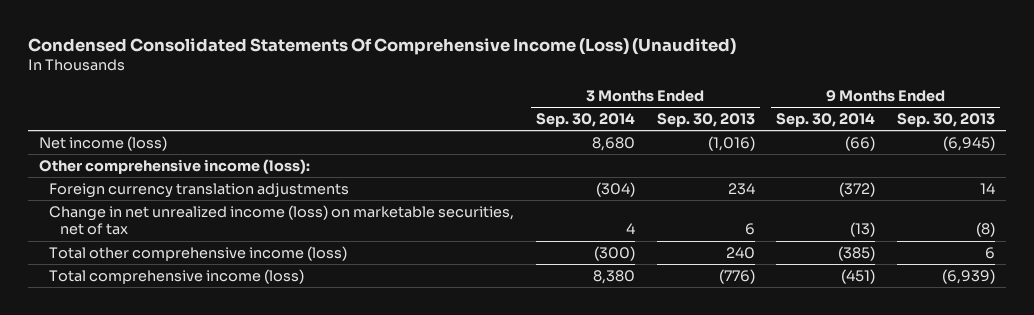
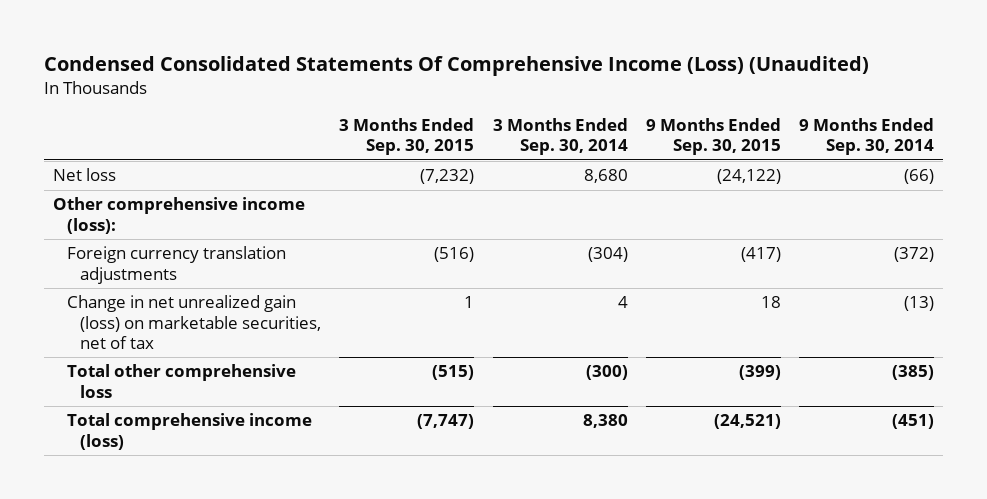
[656,113,755,128] Sep. 30, 2013 -> none
[896,113,995,128] Sep. 30, 2013 -> none
none -> [339,117,475,156] 3 Months Ended Sep. 30, 2015
none -> [645,117,781,156] 9 Months Ended Sep. 30, 2015
[39,135,168,151] Net income (loss) -> [53,168,117,182] Net loss
[49,204,515,236] Change in net unrealized income (loss) on marketable securities, net of tax -> [66,295,322,349] Change in net unrealized gain (loss) on marketable securities, net of tax
[49,245,348,261] Total other comprehensive income (loss) -> [66,364,296,398] Total other comprehensive loss

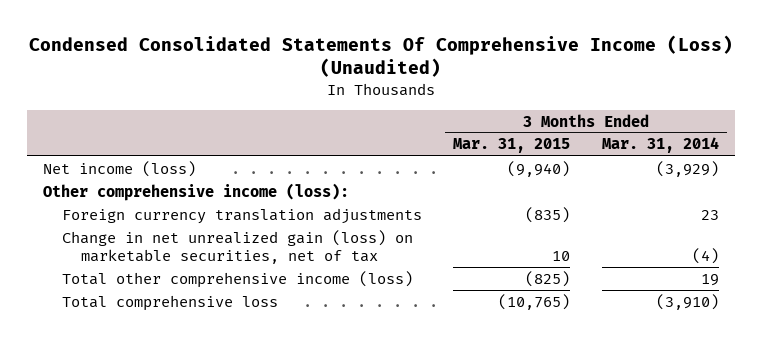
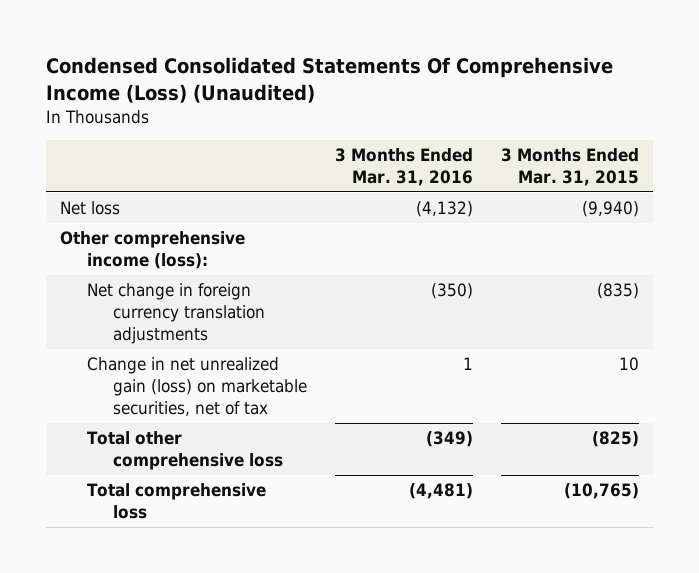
[601,137,719,154] Mar. 31, 2014 -> none
none -> [335,148,474,187] 3 Months Ended Mar. 31, 2016
[43,160,197,177] Net income (loss) -> [60,201,121,216] Net loss
[61,207,422,224] Foreign currency translation adjustments -> [86,283,266,344] Net change in foreign currency translation adjustments
[61,270,413,288] Total other comprehensive income (loss) -> [86,431,284,471] Total other comprehensive loss

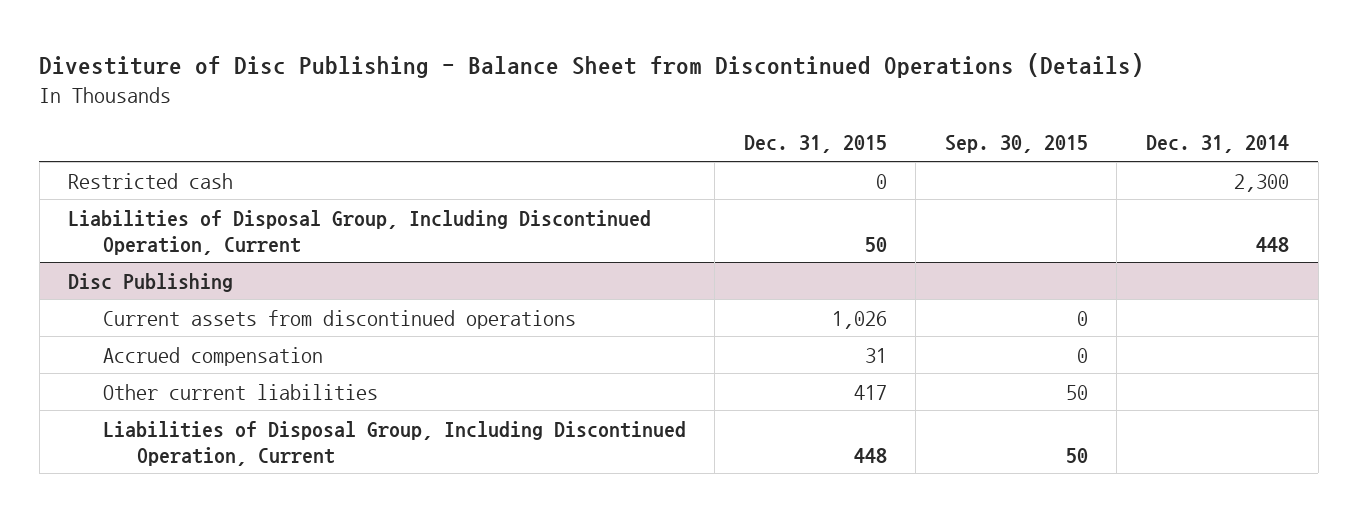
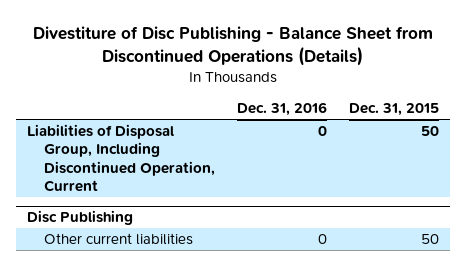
[944,135,1088,154] Sep. 30, 2015 -> none
[1146,135,1290,154] Dec. 31, 2014 -> none
none -> [237,102,328,117] Dec. 31, 2016
[68,172,234,189] Restricted cash -> none
[102,309,576,329] Current assets from discontinued operations -> none
[102,346,323,366] Accrued compensation -> none
[102,420,686,466] Liabilities of Disposal Group, Including Discontinued Operation, Current -> none
[853,384,887,400] 417 -> [421,234,440,245] 50

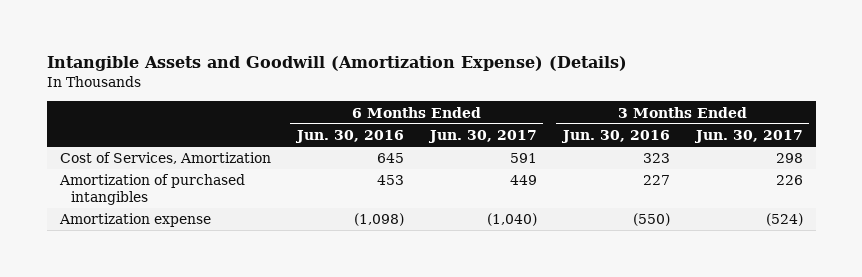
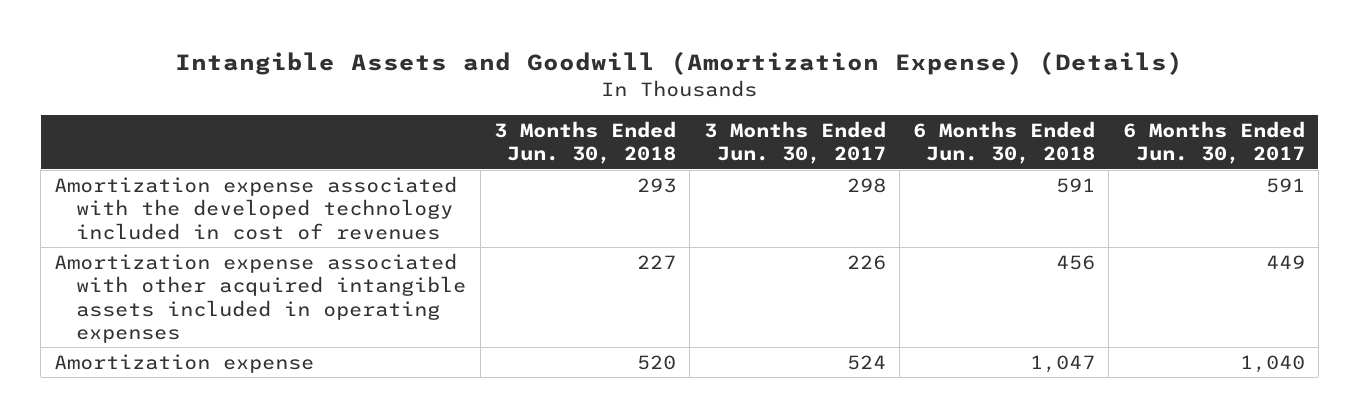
[294,130,404,144] Jun. 30, 2016 -> none
[560,130,670,144] Jun. 30, 2016 -> none
none -> [493,120,676,165] 3 Months Ended Jun. 30, 2018
none -> [913,120,1096,165] 6 Months Ended Jun. 30, 2018
[59,152,271,165] Cost of Services, Amortization -> [54,175,458,240] Amortization expense associated with the developed technology included in cost of revenues
[58,174,245,205] Amortization of purchased intangibles -> [54,252,467,343] Amortization expense associated with other acquired intangible assets included in operating expenses
[486,213,537,227] (1,040) -> [1239,354,1305,373] 1,040
[765,213,803,227] (524) -> [846,354,886,370] 524

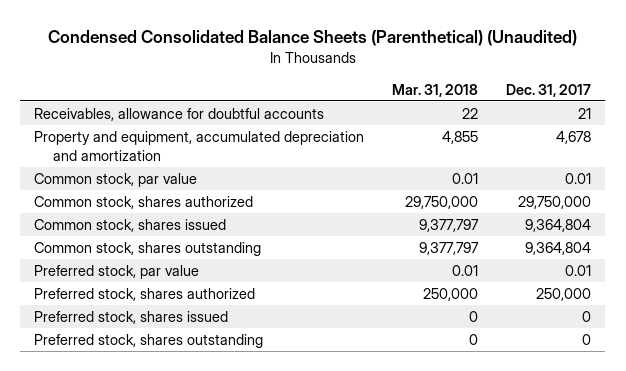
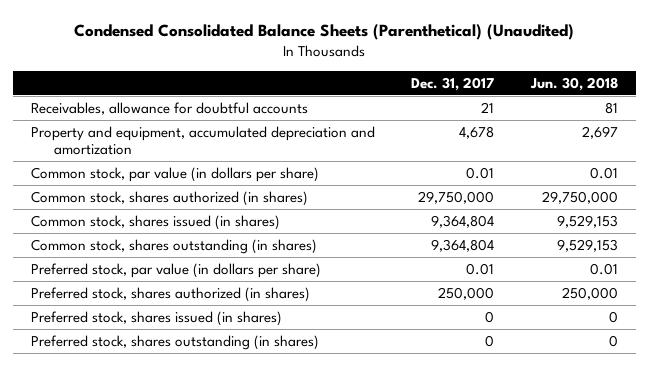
[392,83,479,97] Mar. 31, 2018 -> none
none -> [529,76,618,91] Jun. 30, 2018
[34,173,198,188] Common stock, par value -> [31,166,320,182] Common stock, par value (in dollars per share)
[34,196,254,210] Common stock, shares authorized -> [31,190,309,206] Common stock, shares authorized (in shares)
[34,219,227,233] Common stock, shares issued -> [31,214,281,230] Common stock, shares issued (in shares)
[34,242,262,257] Common stock, shares outstanding -> [31,238,318,254] Common stock, shares outstanding (in shares)
[34,265,200,280] Preferred stock, par value -> [31,262,322,278] Preferred stock, par value (in dollars per share)
[34,288,256,302] Preferred stock, shares authorized -> [31,286,311,302] Preferred stock, shares authorized (in shares)
[34,311,229,325] Preferred stock, shares issued -> [31,310,283,326] Preferred stock, shares issued (in shares)
[34,334,264,349] Preferred stock, shares outstanding -> [31,334,320,350] Preferred stock, shares outstanding (in shares)

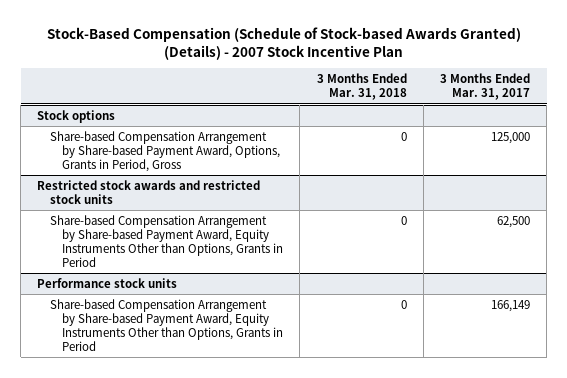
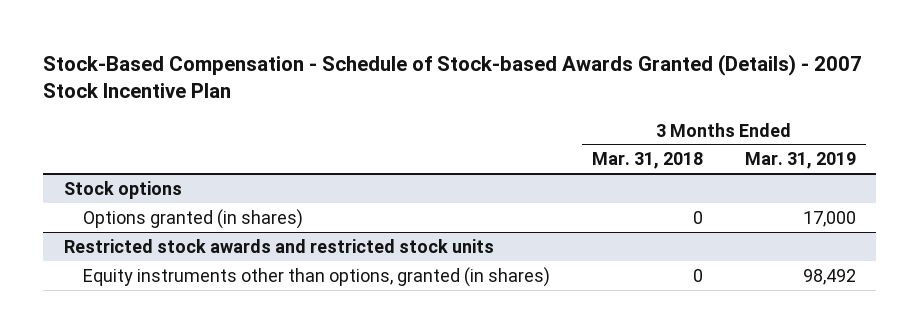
[46,26,521,60] Stock-Based Compensation (Schedule of Stock-based Awards Granted) (Details) - 2007 Stock Incentive Plan -> [42,53,862,99] Stock-Based Compensation - Schedule of Stock-based Awards Granted (Details) - 2007 Stock Incentive Plan
[439,73,530,101] 3 Months Ended Mar. 31, 2017 -> none
none -> [744,152,856,170] Mar. 31, 2019
[49,130,281,172] Share-based Compensation Arrangement by Share-based Payment Award, Options, Grants in Period, Gross -> [83,208,304,229] Options granted (in shares)
[37,277,178,288] Performance stock units -> none
[49,298,284,352] Share-based Compensation Arrangement by Share-based Payment Award, Equity Instruments Other than Options, Grants in Period -> none
[49,214,284,268] Share-based Compensation Arrangement by Share-based Payment Award, Equity Instruments Other than Options, Grants in Period -> [83,266,551,287] Equity instruments other than options, granted (in shares)

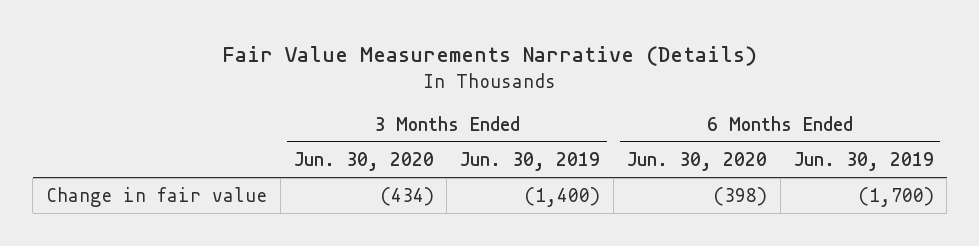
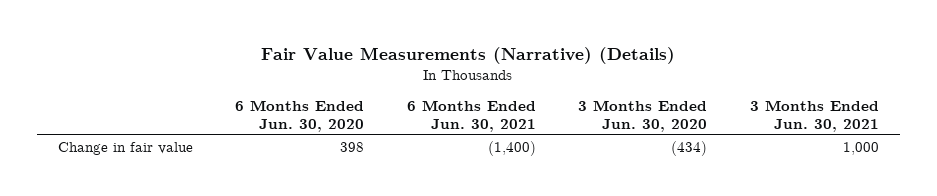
[221,45,757,66] Fair Value Measurements Narrative (Details) -> [261,46,676,64] Fair Value Measurements (Narrative) (Details)
[460,152,601,172] Jun. 30, 2019 -> none
[793,152,934,172] Jun. 30, 2019 -> none
none -> [406,99,536,132] 6 Months Ended Jun. 30, 2021
none -> [749,99,879,132] 3 Months Ended Jun. 30, 2021
[712,187,767,207] (398) -> [340,142,365,153] 398

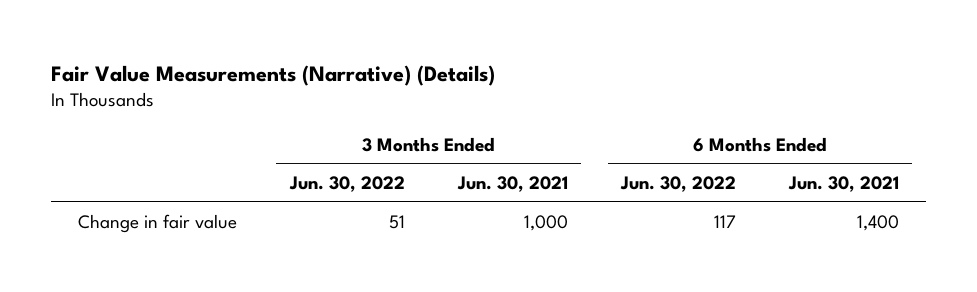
[235,99,365,132] 6 Months Ended Jun. 30, 2020 -> none
[578,99,708,132] 3 Months Ended Jun. 30, 2020 -> none
none -> [288,176,405,193] Jun. 30, 2022
none -> [619,176,736,193] Jun. 30, 2022
[487,141,536,157] (1,400) -> [857,215,900,232] 1,400

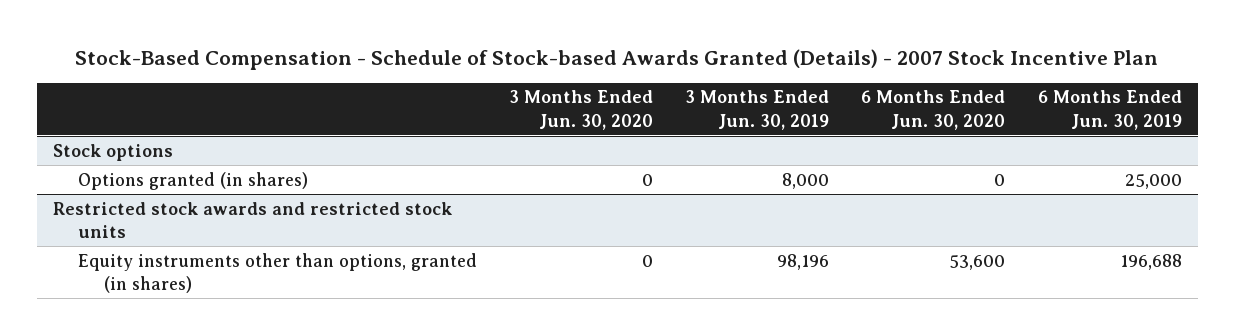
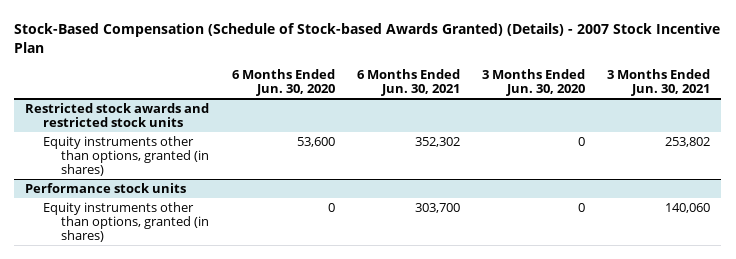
[75,48,1159,70] Stock-Based Compensation - Schedule of Stock-based Awards Granted (Details) - 2007 Stock Incentive Plan -> [14,22,721,53] Stock-Based Compensation (Schedule of Stock-based Awards Granted) (Details) - 2007 Stock Incentive Plan
[685,90,830,130] 3 Months Ended Jun. 30, 2019 -> none
[1037,90,1182,130] 6 Months Ended Jun. 30, 2019 -> none
none -> [356,68,460,97] 6 Months Ended Jun. 30, 2021
none -> [607,68,711,97] 3 Months Ended Jun. 30, 2021
[52,143,173,161] Stock options -> none
[78,171,309,190] Options granted (in shares) -> none
none -> [25,182,187,193] Performance stock units
none -> [43,201,209,243] Equity instruments other than options, granted (in shares)

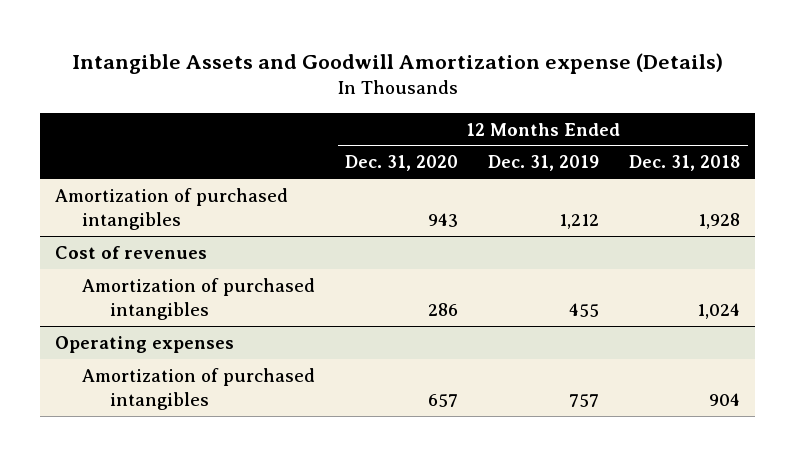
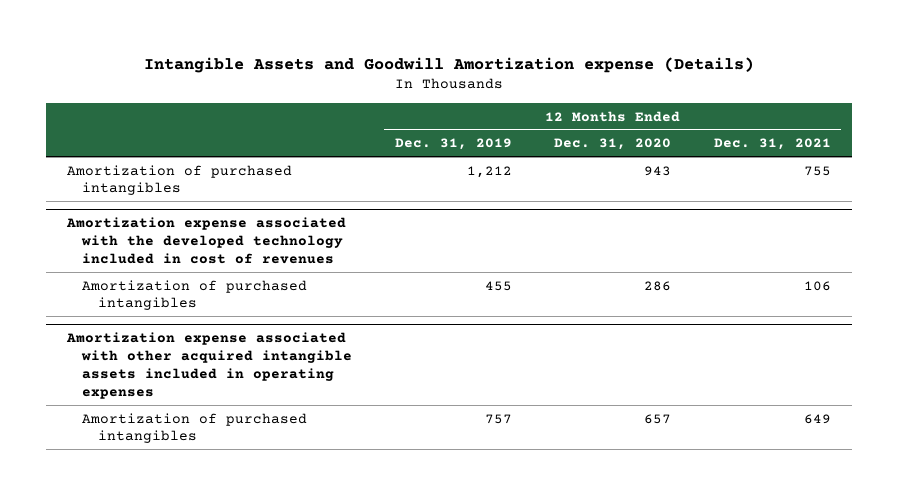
[629,155,741,172] Dec. 31, 2018 -> none
none -> [713,138,831,151] Dec. 31, 2021
[54,245,207,259] Cost of revenues -> [66,217,347,264] Amortization expense associated with the developed technology included in cost of revenues
[54,335,234,353] Operating expenses -> [66,332,353,399] Amortization expense associated with other acquired intangible assets included in operating expenses

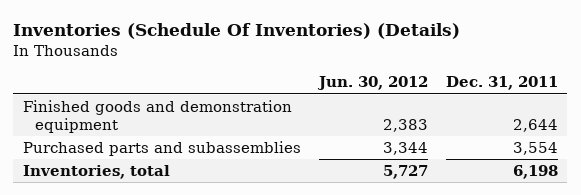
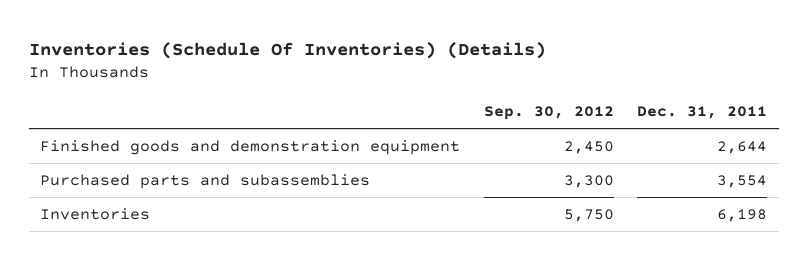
[316,76,428,91] Jun. 30, 2012 -> none
none -> [483,105,614,120] Sep. 30, 2012
[22,164,170,179] Inventories, total -> [40,208,151,221] Inventories

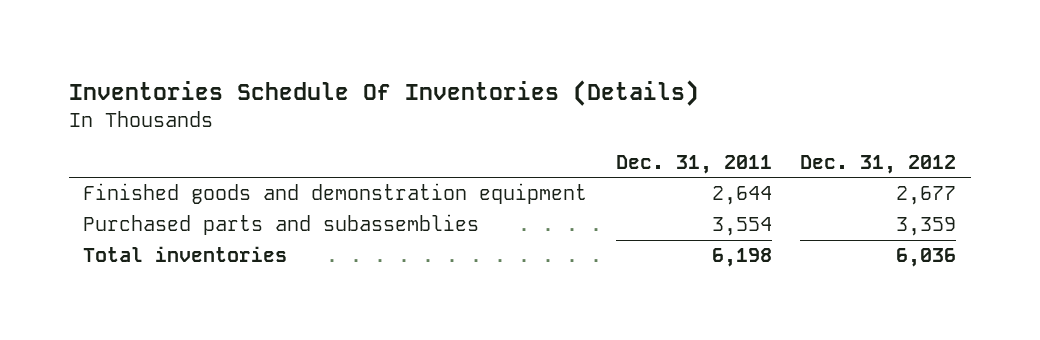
[28,41,546,59] Inventories (Schedule Of Inventories) (Details) -> [69,79,700,106] Inventories Schedule Of Inventories (Details)
[483,105,614,120] Sep. 30, 2012 -> none
none -> [800,154,957,174] Dec. 31, 2012
[40,208,151,221] Inventories -> [83,246,288,263] Total inventories

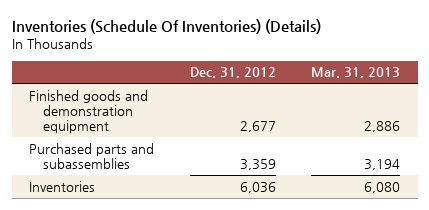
[69,79,700,106] Inventories Schedule Of Inventories (Details) -> [11,19,321,35] Inventories (Schedule Of Inventories) (Details)
[615,154,772,174] Dec. 31, 2011 -> none
none -> [311,67,401,79] Mar. 31, 2013
[83,246,288,263] Total inventories -> [29,180,96,192] Inventories

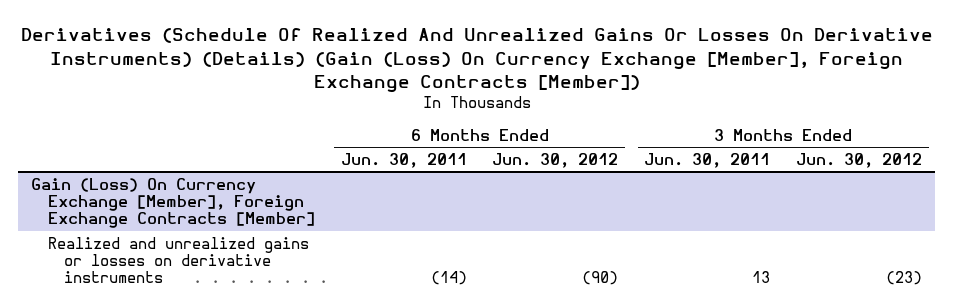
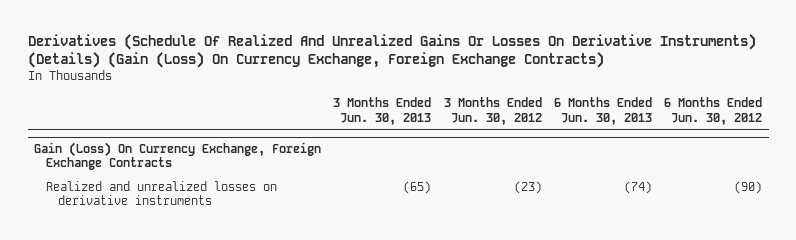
[20,28,933,93] Derivatives (Schedule Of Realized And Unrealized Gains Or Losses On Derivative Instruments) (Details) (Gain (Loss) On Currency Exchange [Member], Foreign Exchange Contracts [Member]) -> [27,33,756,69] Derivatives (Schedule Of Realized And Unrealized Gains Or Losses On Derivative Instruments) (Details) (Gain (Loss) On Currency Exchange, Foreign Exchange Contracts)
[340,152,467,168] Jun. 30, 2011 -> none
[644,152,771,168] Jun. 30, 2011 -> none
none -> [333,97,432,125] 3 Months Ended Jun. 30, 2013
none -> [554,97,653,125] 6 Months Ended Jun. 30, 2013
[31,177,315,229] Gain (Loss) On Currency Exchange [Member], Foreign Exchange Contracts [Member] -> [33,141,321,170] Gain (Loss) On Currency Exchange, Foreign Exchange Contracts
[47,236,309,284] Realized and unrealized gains or losses on derivative instruments -> [46,180,278,205] Realized and unrealized losses on derivative instruments

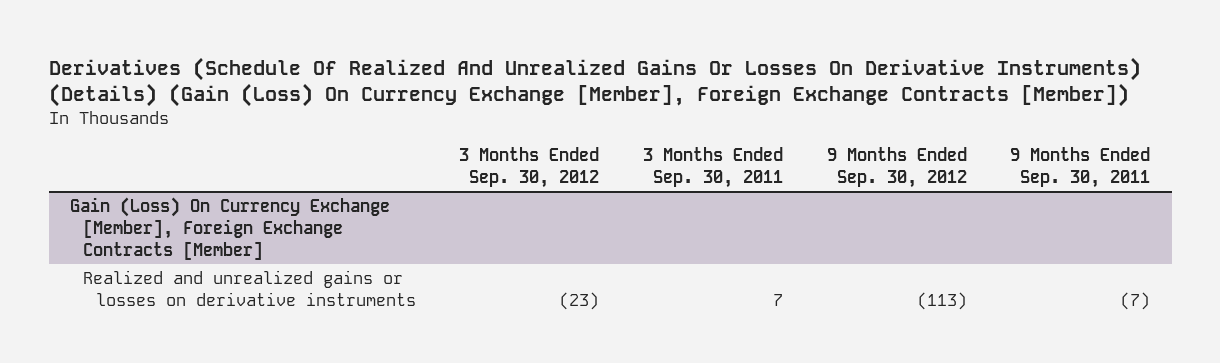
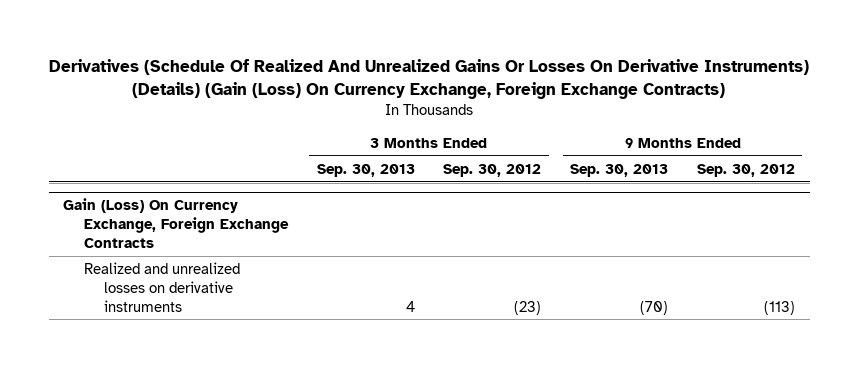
[48,56,1141,108] Derivatives (Schedule Of Realized And Unrealized Gains Or Losses On Derivative Instruments) (Details) (Gain (Loss) On Currency Exchange [Member], Foreign Exchange Contracts [Member]) -> [49,58,810,99] Derivatives (Schedule Of Realized And Unrealized Gains Or Losses On Derivative Instruments) (Details) (Gain (Loss) On Currency Exchange, Foreign Exchange Contracts)
[642,146,783,188] 3 Months Ended Sep. 30, 2011 -> none
[1010,146,1151,188] 9 Months Ended Sep. 30, 2011 -> none
none -> [316,163,415,177] Sep. 30, 2013
none -> [570,163,669,177] Sep. 30, 2013
[70,197,391,260] Gain (Loss) On Currency Exchange [Member], Foreign Exchange Contracts [Member] -> [63,198,289,248] Gain (Loss) On Currency Exchange, Foreign Exchange Contracts
[83,270,416,306] Realized and unrealized gains or losses on derivative instruments -> [83,262,240,312] Realized and unrealized losses on derivative instruments

